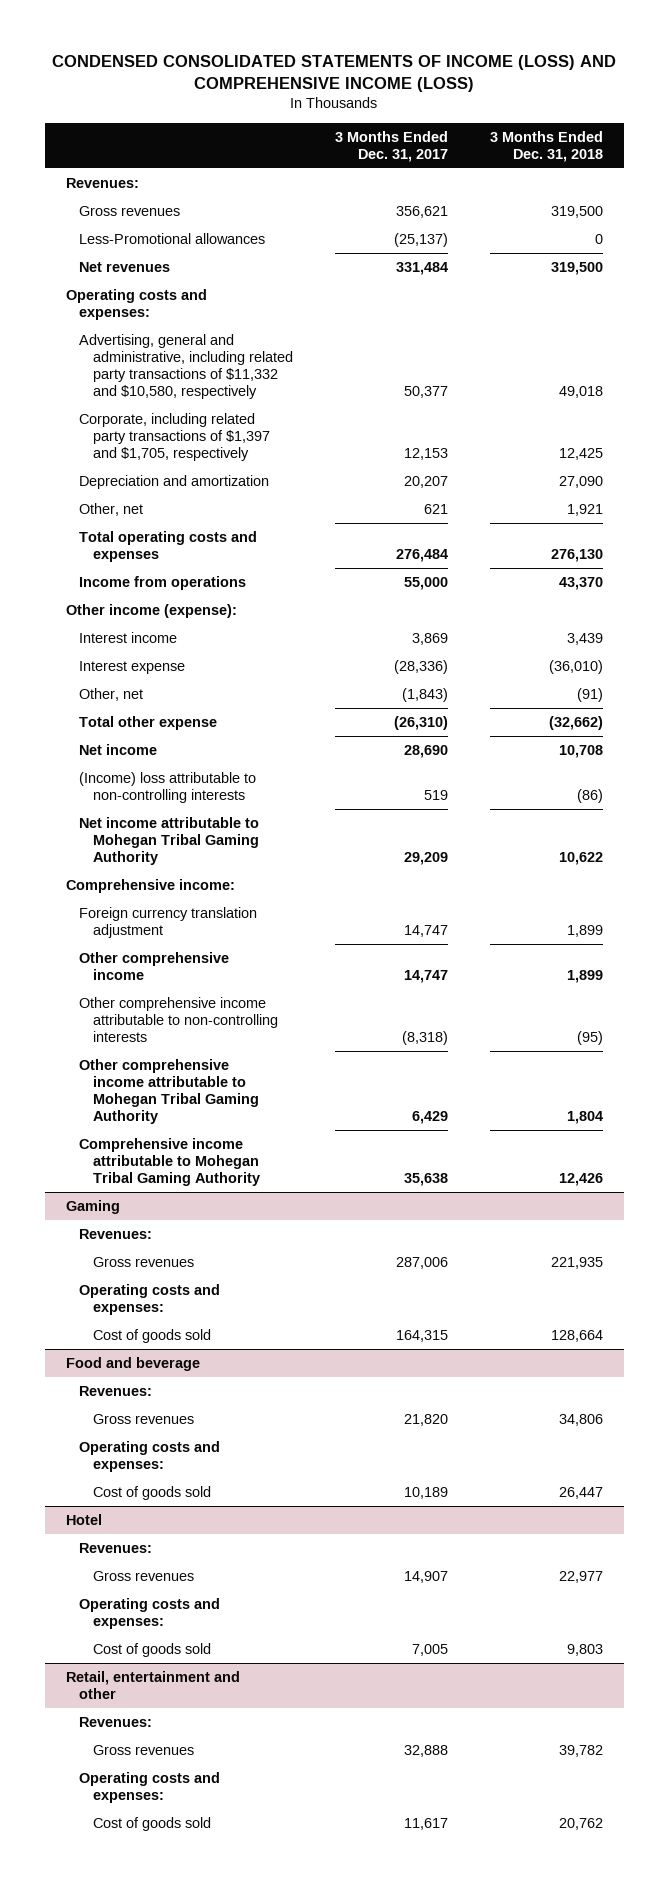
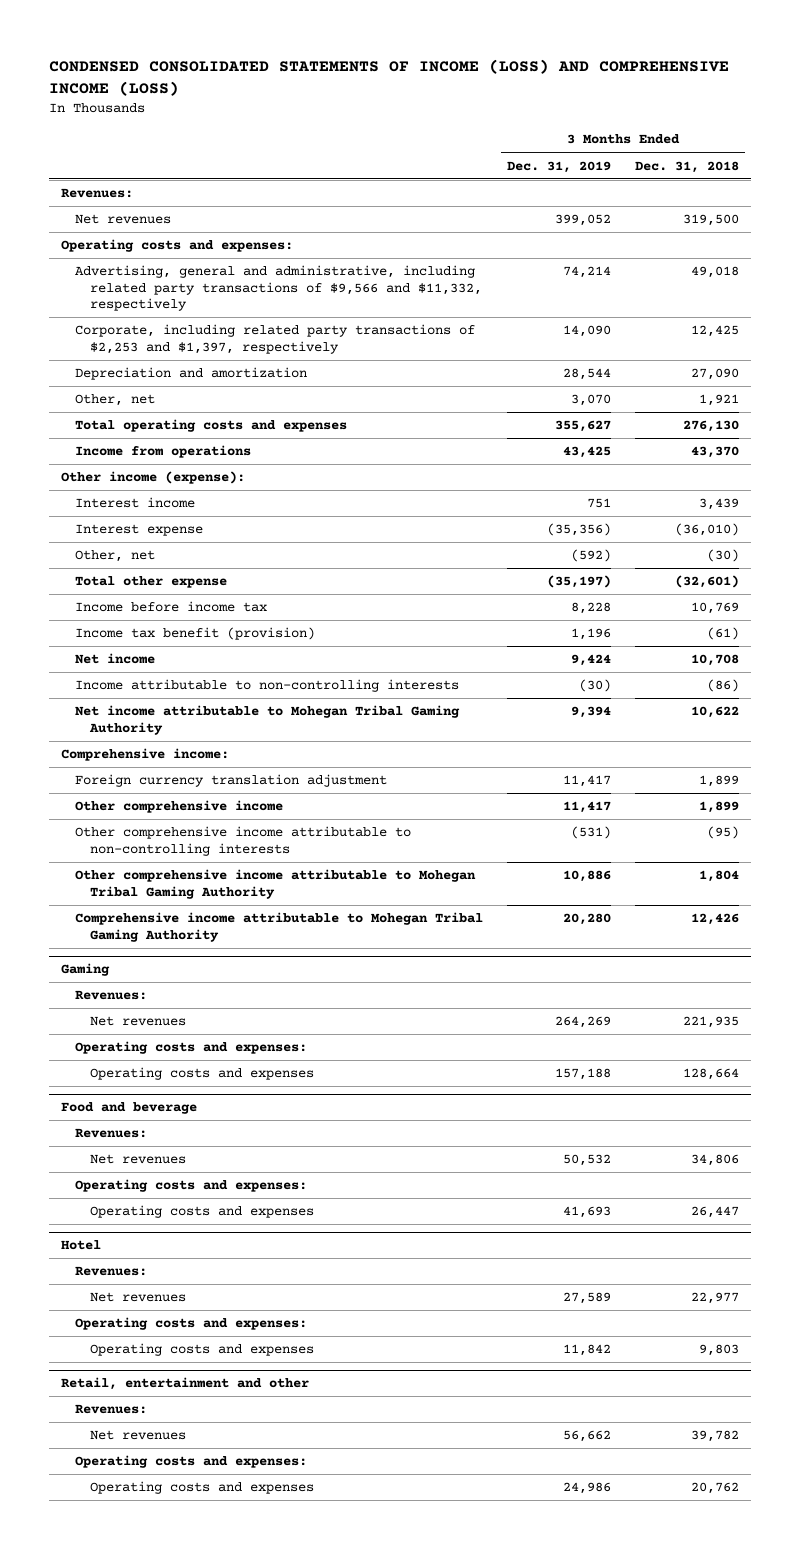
[334,130,448,162] 3 Months Ended Dec. 31, 2017 -> none
none -> [507,160,612,173] Dec. 31, 2019
[79,205,181,216] Gross revenues -> none
[79,232,266,244] Less-Promotional allowances -> none
[79,333,293,400] Advertising, general and administrative, including related party transactions of $11,332 and $10,580, respectively -> [75,265,482,311] Advertising, general and administrative, including related party transactions of $9,566 and $11,332, respectively
[79,412,270,462] Corporate, including related party transactions of $1,397 and $1,705, respectively -> [75,324,476,354] Corporate, including related party transactions of $2,253 and $1,397, respectively
[576,687,603,702] (91) -> [707,549,740,563] (30)
[548,715,603,730] (32,662) -> [675,575,740,589] (32,601)
none -> [75,601,268,613] Income before income tax
none -> [75,627,316,641] Income tax benefit (provision)
[79,771,257,804] (Income) loss attributable to non-controlling interests -> [75,679,460,693] Income attributable to non-controlling interests
[92,1256,194,1267] Gross revenues -> [89,1016,186,1027] Net revenues
[92,1328,211,1343] Cost of goods sold -> [89,1067,314,1081] Operating costs and expenses
[92,1413,194,1424] Gross revenues -> [89,1154,186,1165] Net revenues
[92,1485,211,1500] Cost of goods sold -> [89,1205,314,1219] Operating costs and expenses
[92,1570,194,1581] Gross revenues -> [89,1292,186,1303] Net revenues
[92,1642,211,1657] Cost of goods sold -> [89,1343,314,1357] Operating costs and expenses
[92,1744,194,1755] Gross revenues -> [89,1430,186,1441] Net revenues
[92,1816,211,1831] Cost of goods sold -> [89,1481,314,1495] Operating costs and expenses

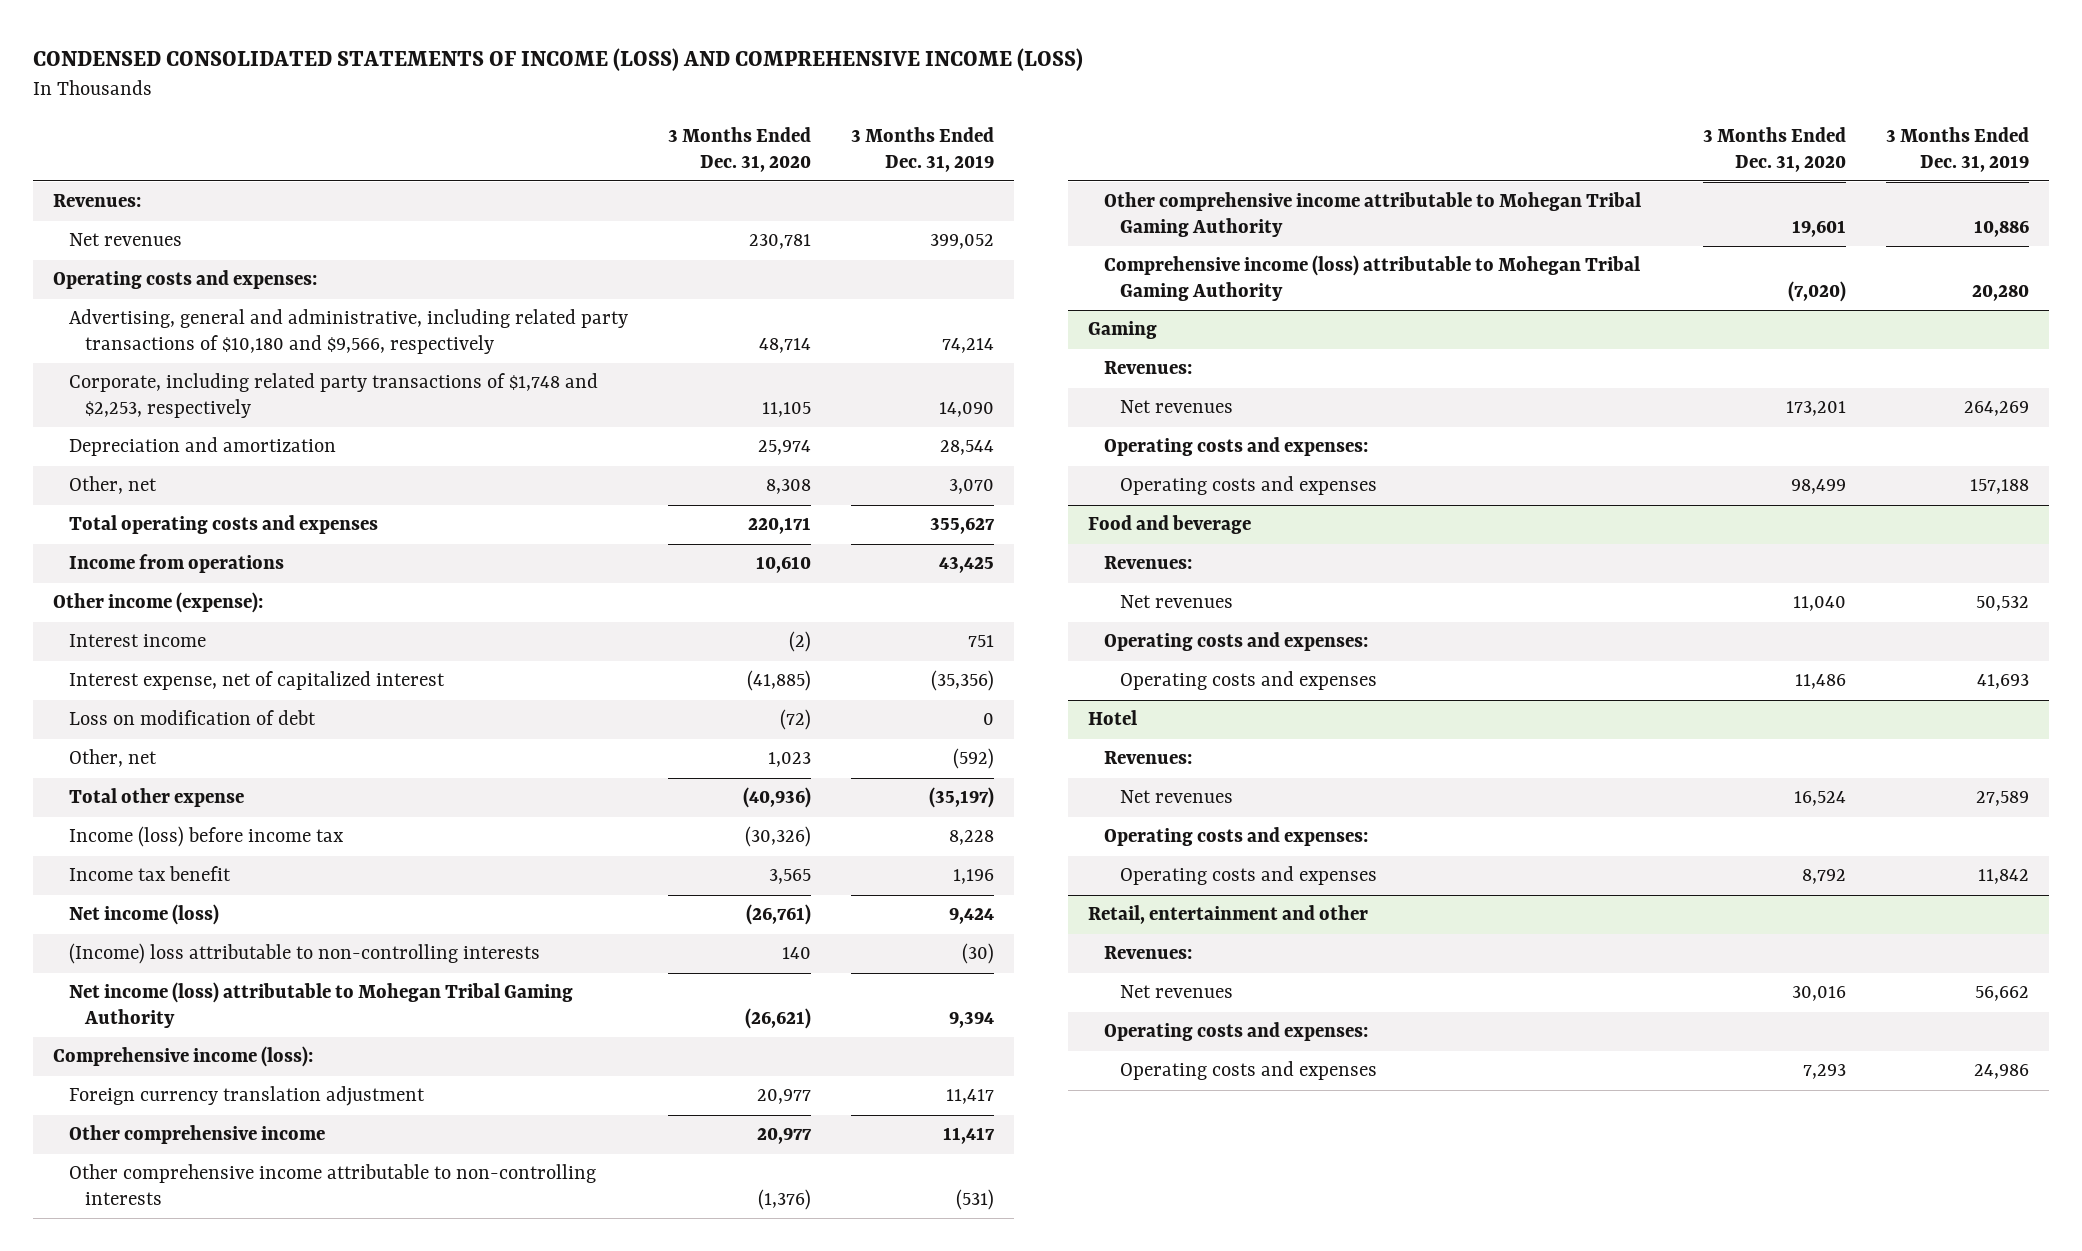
[635,160,740,173] Dec. 31, 2018 -> none
none -> [668,127,812,172] 3 Months Ended Dec. 31, 2020
[75,265,482,311] Advertising, general and administrative, including related party transactions of $9,566 and $11,332, respectively -> [68,309,628,354] Advertising, general and administrative, including related party transactions of $10,180 and $9,566, respectively
[75,324,476,354] Corporate, including related party transactions of $2,253 and $1,397, respectively -> [68,373,598,418] Corporate, including related party transactions of $1,748 and $2,253, respectively
[75,524,204,537] Interest expense -> [68,671,445,691] Interest expense, net of capitalized interest
none -> [68,710,316,726] Loss on modification of debt
[75,601,268,613] Income before income tax -> [68,826,343,848] Income (loss) before income tax
[75,627,316,641] Income tax benefit (provision) -> [68,866,231,882] Income tax benefit
[75,653,156,665] Net income -> [68,904,219,926] Net income (loss)
[75,679,460,693] Income attributable to non-controlling interests -> [68,943,540,965] (Income) loss attributable to non-controlling interests
[75,705,461,735] Net income attributable to Mohegan Tribal Gaming Authority -> [68,982,573,1028] Net income (loss) attributable to Mohegan Tribal Gaming Authority
[60,748,229,762] Comprehensive income: -> [53,1046,314,1068] Comprehensive income (loss):
[75,912,484,942] Comprehensive income attributable to Mohegan Tribal Gaming Authority -> [1103,255,1640,301] Comprehensive income (loss) attributable to Mohegan Tribal Gaming Authority

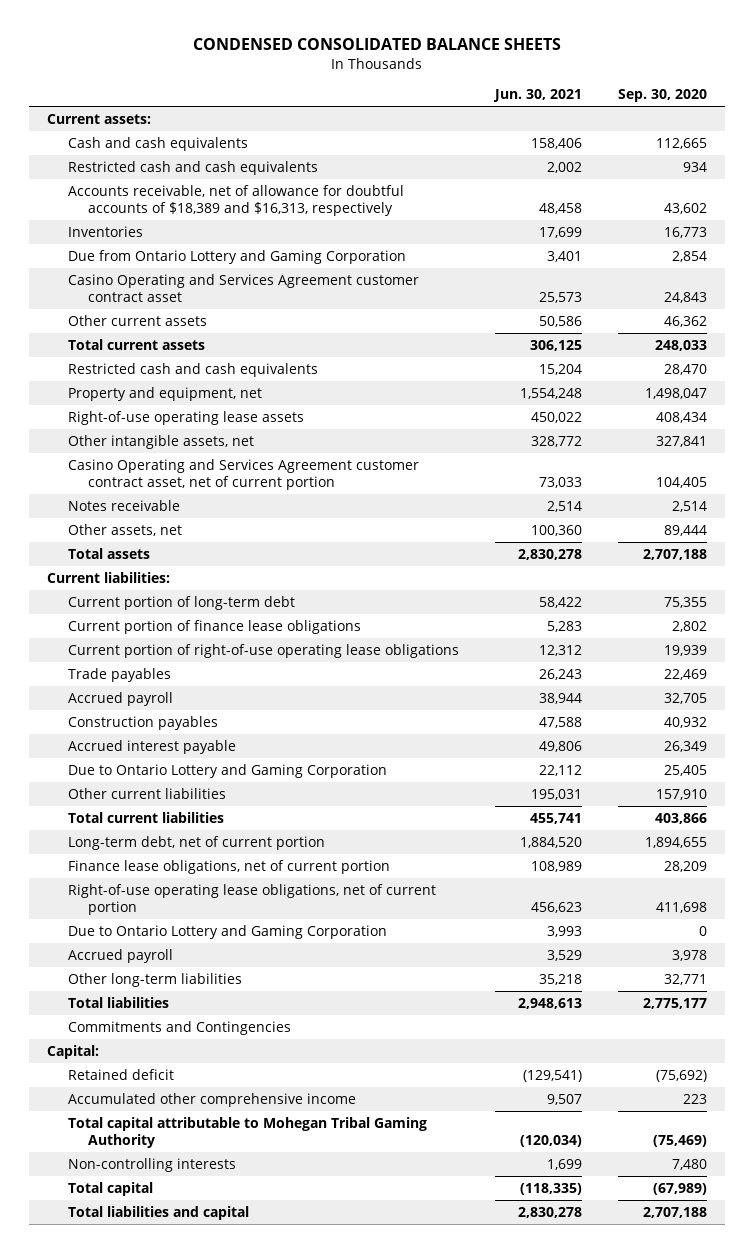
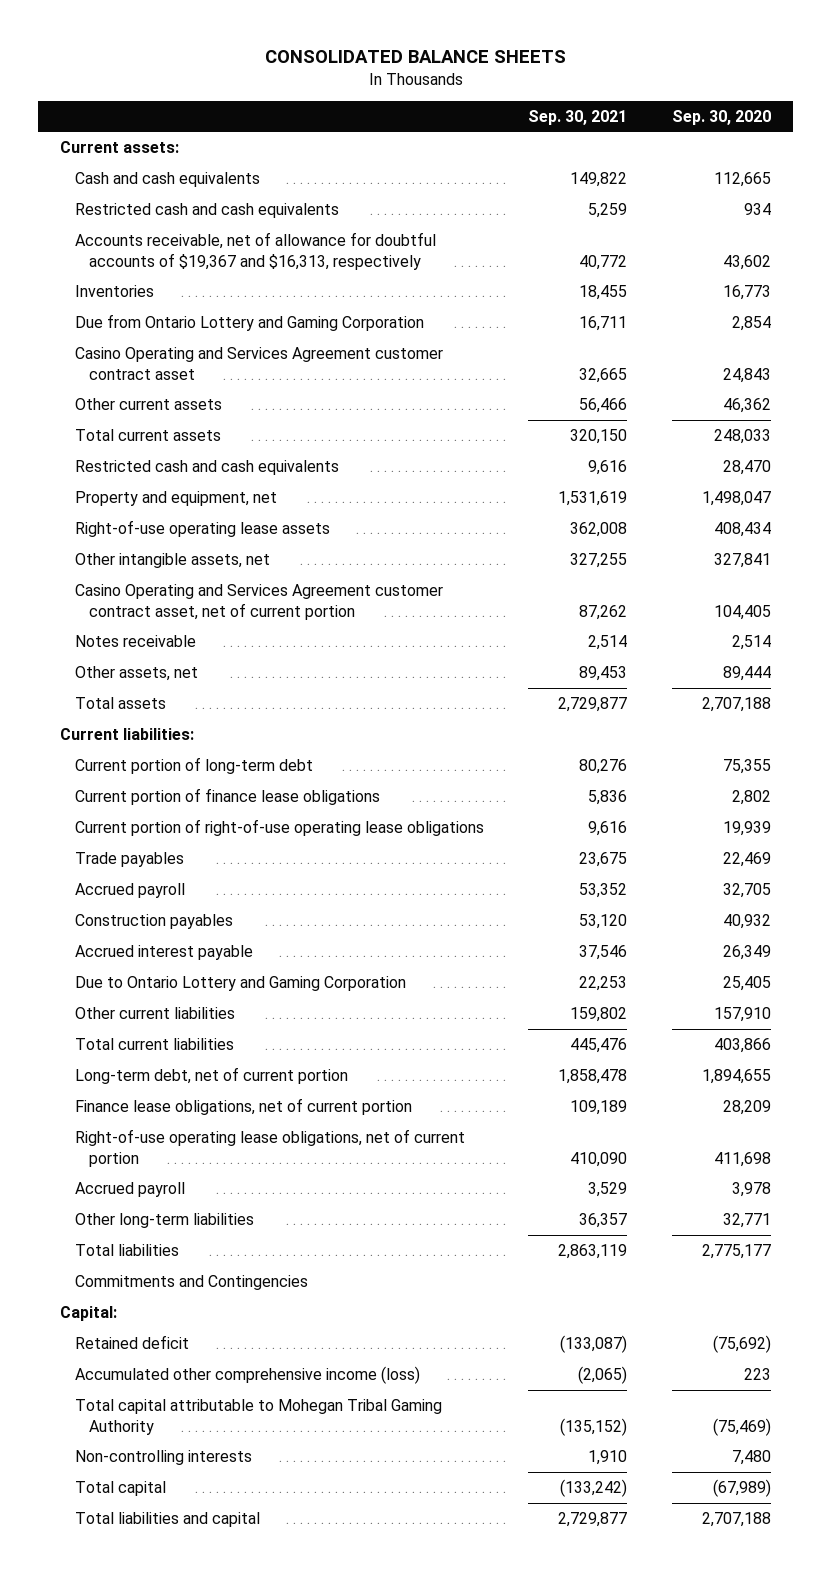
[193,38,562,51] CONDENSED CONSOLIDATED BALANCE SHEETS -> [264,49,566,63] CONSOLIDATED BALANCE SHEETS
[492,88,582,102] Jun. 30, 2021 -> none
none -> [528,109,628,125] Sep. 30, 2021
[67,184,404,216] Accounts receivable, net of allowance for doubtful accounts of $18,389 and $16,313, respectively -> [74,232,436,270] Accounts receivable, net of allowance for doubtful accounts of $19,367 and $16,313, respectively
[67,924,387,939] Due to Ontario Lottery and Gaming Corporation -> none
[67,1092,356,1107] Accumulated other comprehensive income -> [74,1366,420,1385] Accumulated other comprehensive income (loss)

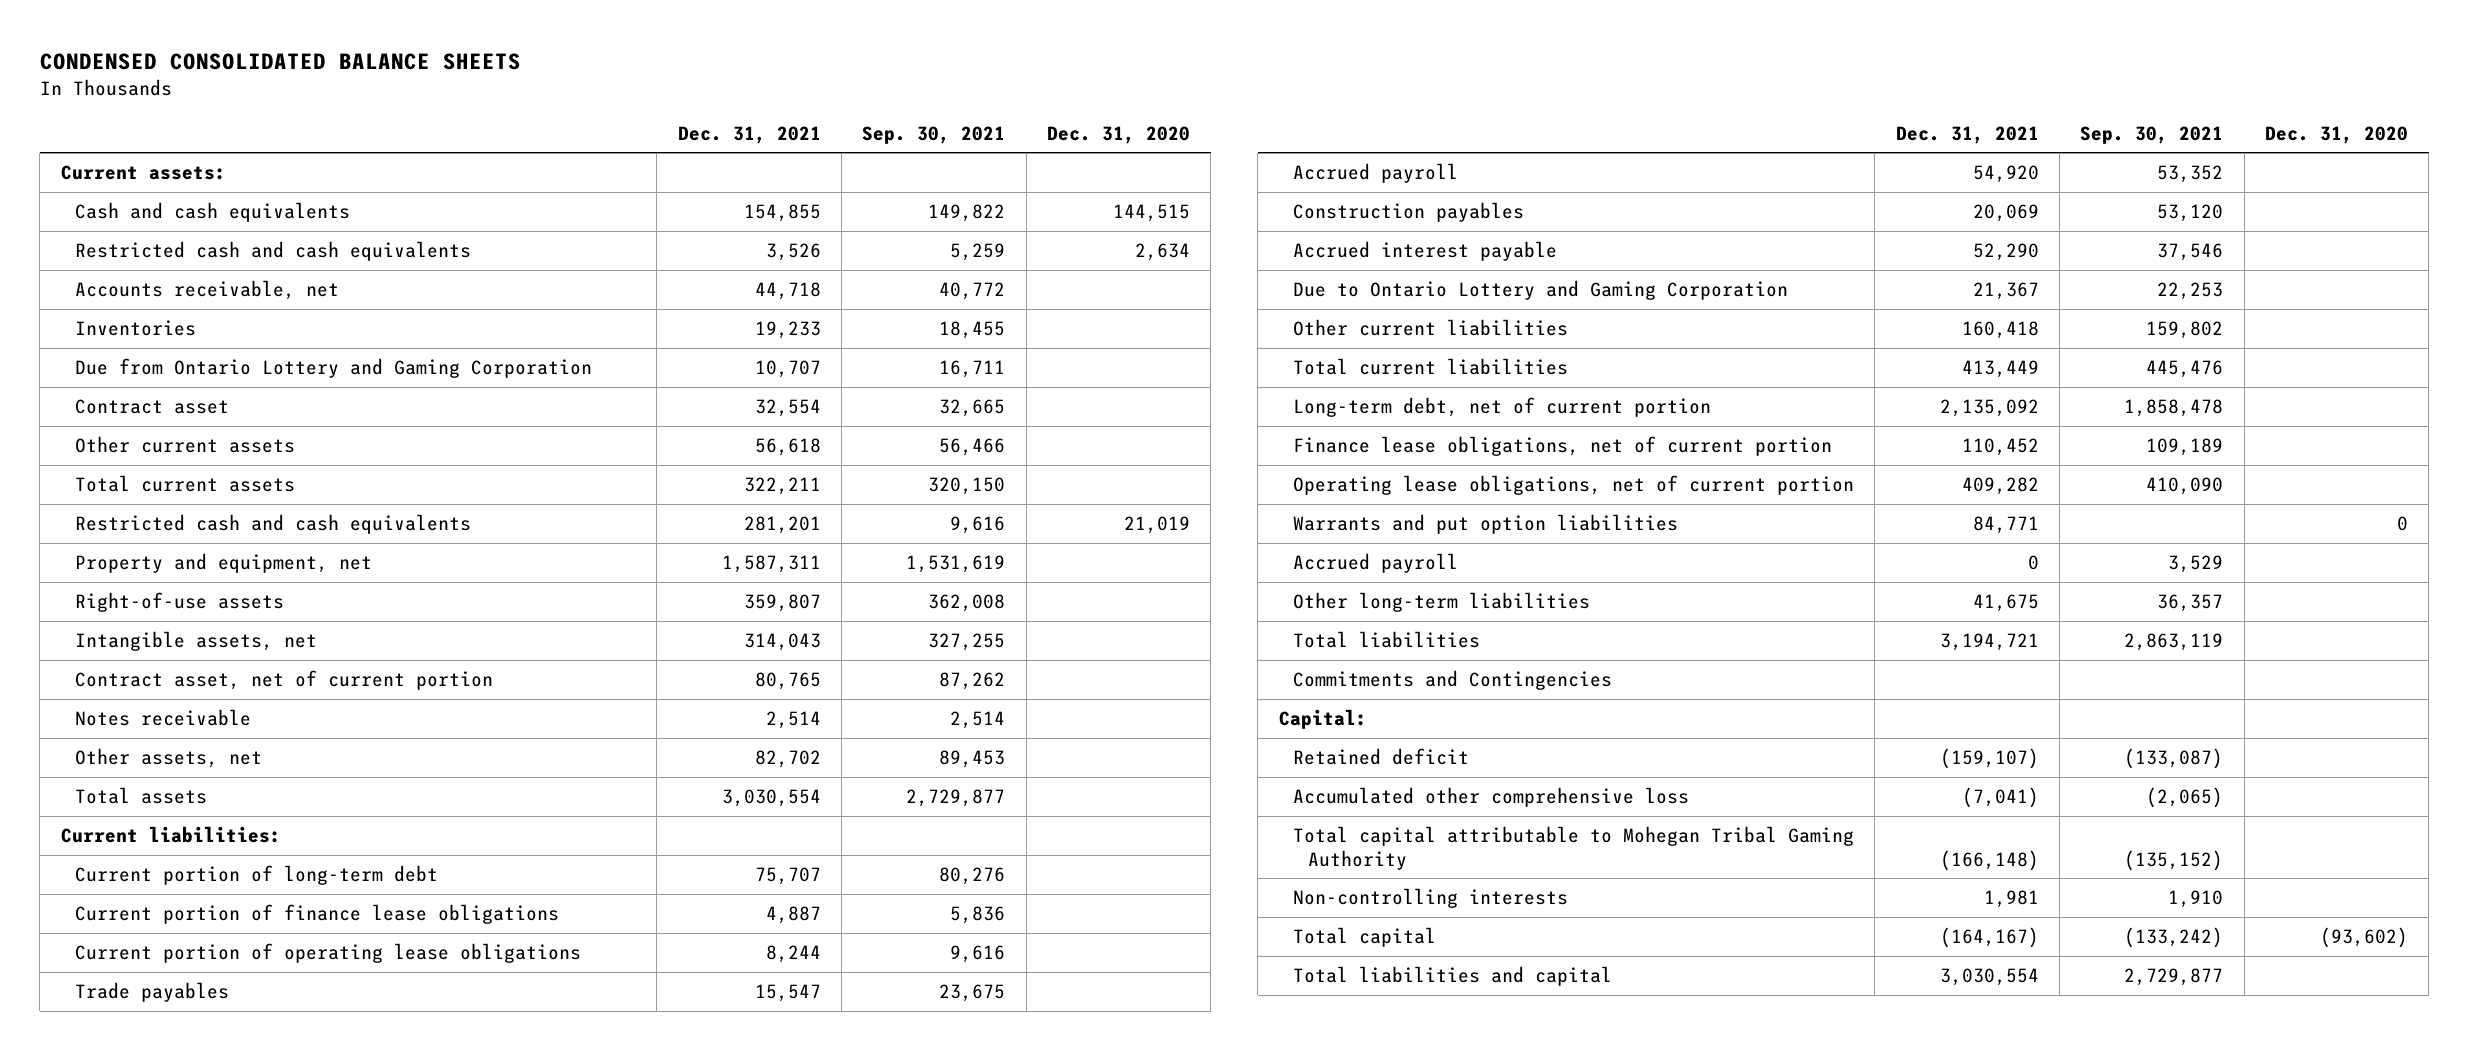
[264,49,566,63] CONSOLIDATED BALANCE SHEETS -> [39,53,521,71] CONDENSED CONSOLIDATED BALANCE SHEETS
[672,109,772,125] Sep. 30, 2020 -> none
none -> [677,125,821,144] Dec. 31, 2021
none -> [1046,125,1190,144] Dec. 31, 2020
[74,232,436,270] Accounts receivable, net of allowance for doubtful accounts of $19,367 and $16,313, respectively -> [74,279,339,300] Accounts receivable, net
[74,347,443,380] Casino Operating and Services Agreement customer contract asset -> [74,398,229,414] Contract asset
[74,520,330,538] Right-of-use operating lease assets -> [74,591,284,612] Right-of-use assets
[74,553,270,569] Other intangible assets, net -> [74,630,317,651] Intangible assets, net
[74,584,443,620] Casino Operating and Services Agreement customer contract asset, net of current portion -> [74,669,493,690] Contract asset, net of current portion
[74,819,484,837] Current portion of right-of-use operating lease obligations -> [74,942,581,963] Current portion of operating lease obligations
[74,1129,465,1167] Right-of-use operating lease obligations, net of current portion -> [1293,474,1855,495] Operating lease obligations, net of current portion
none -> [1293,513,1679,534] Warrants and put option liabilities
[74,1366,420,1385] Accumulated other comprehensive income (loss) -> [1293,786,1690,807] Accumulated other comprehensive loss

